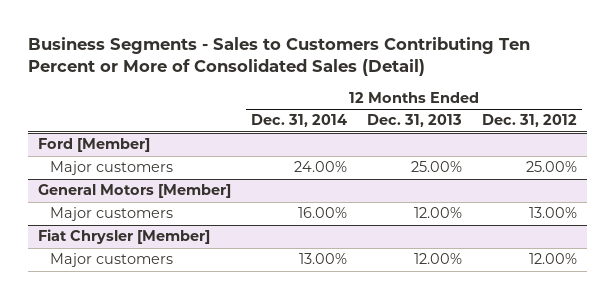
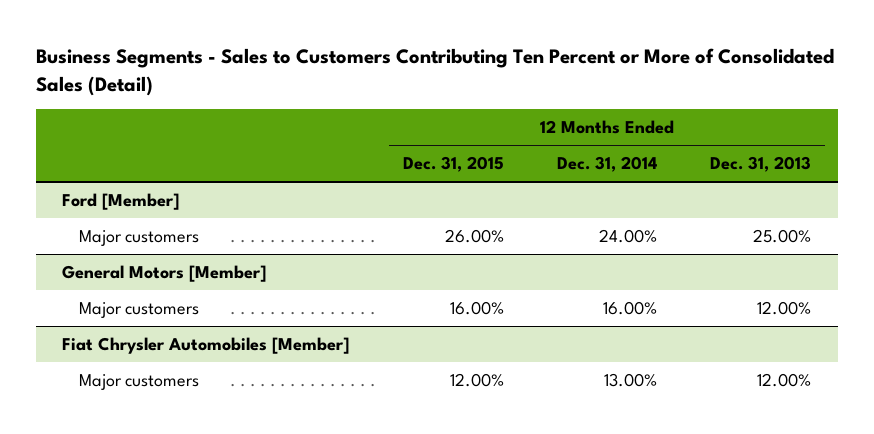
[481,114,577,128] Dec. 31, 2012 -> none
none -> [402,156,504,173] Dec. 31, 2015
[37,229,210,245] Fiat Chrysler [Member] -> [62,336,350,354] Fiat Chrysler Automobiles [Member]

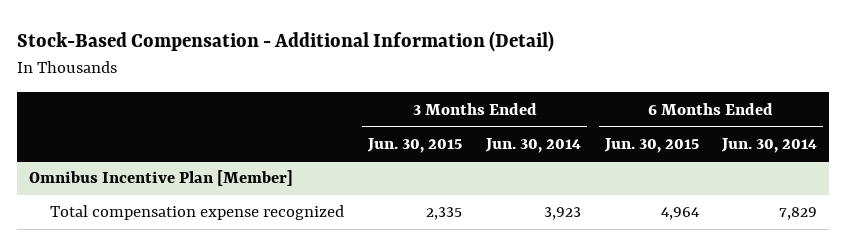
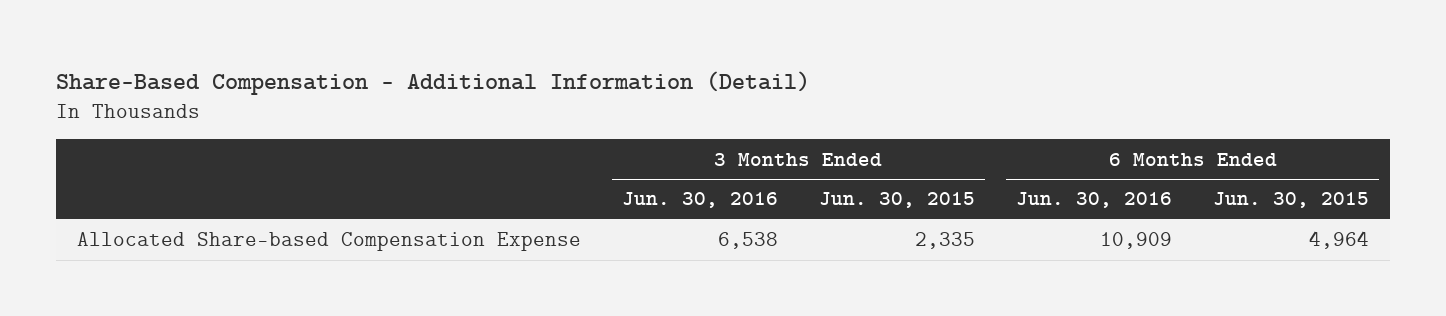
[17,31,555,53] Stock-Based Compensation - Additional Information (Detail) -> [56,71,811,96] Share-Based Compensation - Additional Information (Detail)
[484,137,581,153] Jun. 30, 2014 -> none
[721,137,818,153] Jun. 30, 2014 -> none
none -> [621,192,778,209] Jun. 30, 2016
none -> [1016,192,1173,209] Jun. 30, 2016
[29,170,294,187] Omnibus Incentive Plan [Member] -> none
[50,205,345,221] Total compensation expense recognized -> [76,232,581,252] Allocated Share-based Compensation Expense

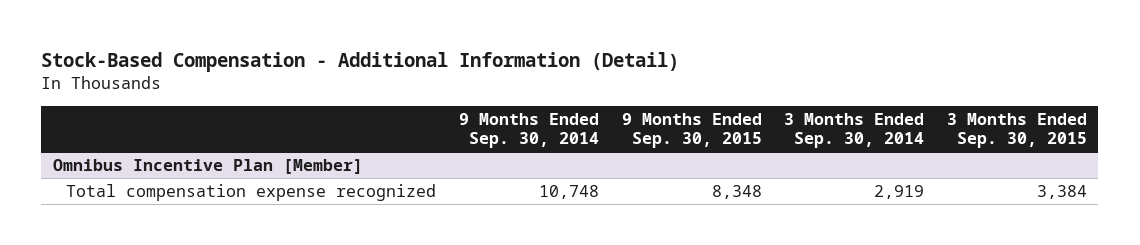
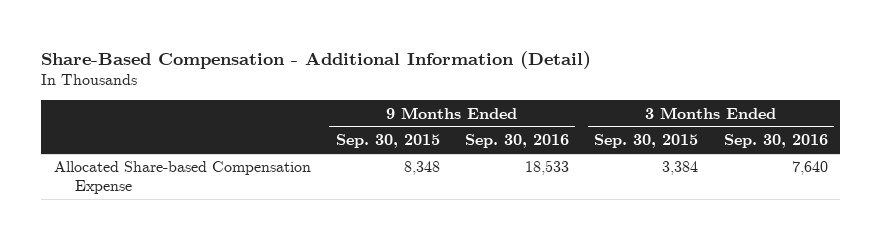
[41,52,680,73] Stock-Based Compensation - Additional Information (Detail) -> [40,50,591,69] Share-Based Compensation - Additional Information (Detail)
[458,112,599,148] 9 Months Ended Sep. 30, 2014 -> none
[784,112,925,148] 3 Months Ended Sep. 30, 2014 -> none
none -> [465,134,570,149] Sep. 30, 2016
none -> [723,134,828,149] Sep. 30, 2016
[52,159,363,175] Omnibus Incentive Plan [Member] -> none
[66,184,437,202] Total compensation expense recognized -> [53,161,311,195] Allocated Share-based Compensation Expense

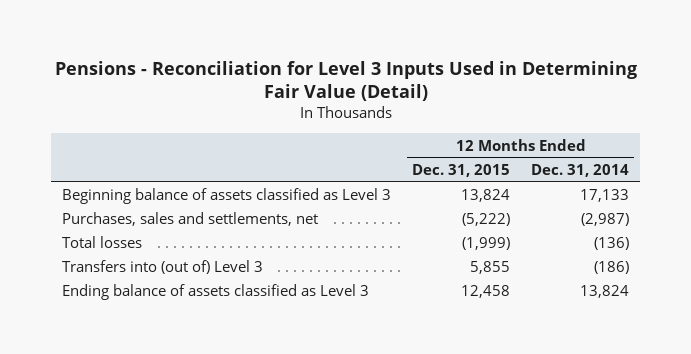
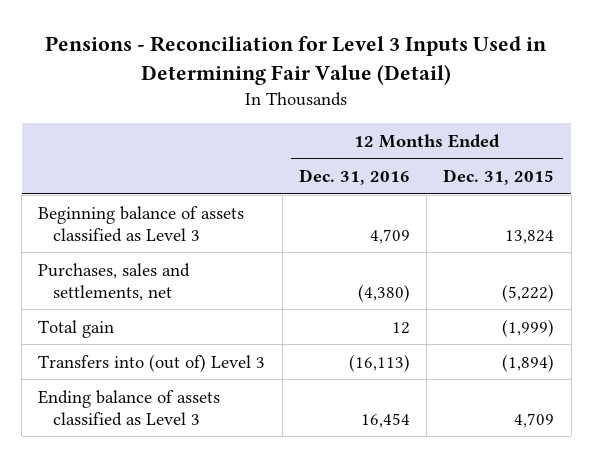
[531,163,630,177] Dec. 31, 2014 -> none
none -> [298,169,410,186] Dec. 31, 2016
[61,236,142,249] Total losses -> [38,319,115,338] Total gain
[470,261,511,275] 5,855 -> [502,353,555,372] (1,894)
[461,285,511,299] 12,458 -> [514,412,555,428] 4,709

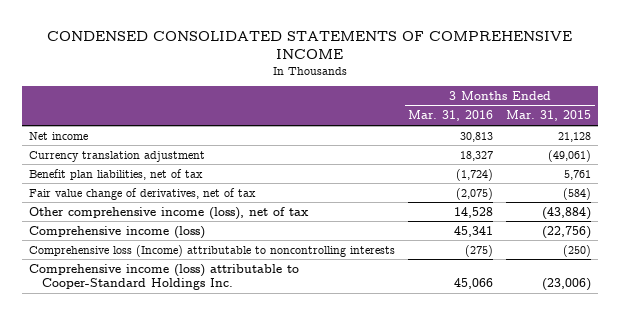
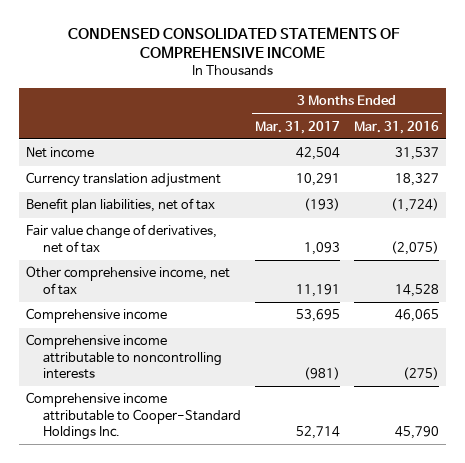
[506,110,592,122] Mar. 31, 2015 -> none
none -> [255,120,341,134] Mar. 31, 2017
[460,131,494,142] 30,813 -> [394,147,439,161] 31,537
[28,206,309,220] Other comprehensive income (loss), net of tax -> [26,266,231,295] Other comprehensive income, net of tax
[28,225,205,239] Comprehensive income (loss) -> [26,308,168,324] Comprehensive income
[454,225,494,237] 45,341 -> [394,309,439,323] 46,065
[28,244,395,257] Comprehensive loss (Income) attributable to noncontrolling interests -> [26,334,223,379] Comprehensive income attributable to noncontrolling interests
[28,263,299,291] Comprehensive income (loss) attributable to Cooper-Standard Holdings Inc. -> [26,392,242,440] Comprehensive income attributable to Cooper-Standard Holdings Inc.
[454,278,494,290] 45,066 -> [394,425,439,439] 45,790

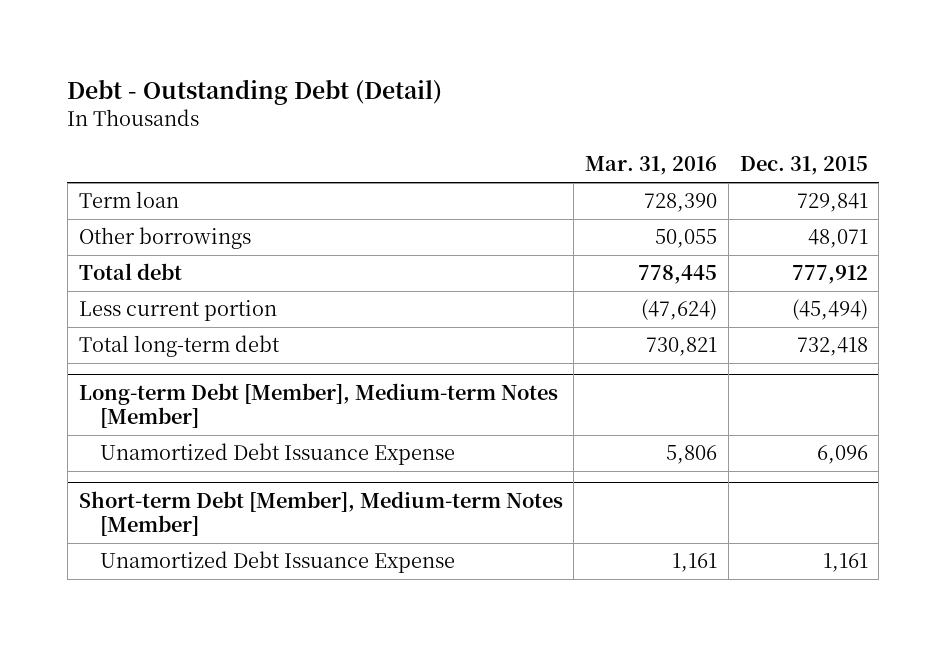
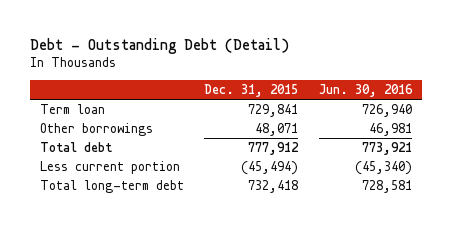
[585,156,718,176] Mar. 31, 2016 -> none
none -> [318,83,413,97] Jun. 30, 2016
[78,383,558,429] Long-term Debt [Member], Medium-term Notes [Member] -> none
[100,443,456,466] Unamortized Debt Issuance Expense -> none
[78,491,563,537] Short-term Debt [Member], Medium-term Notes [Member] -> none
[100,551,456,574] Unamortized Debt Issuance Expense -> none

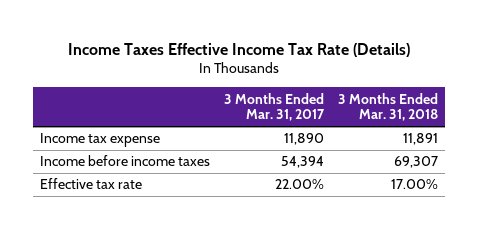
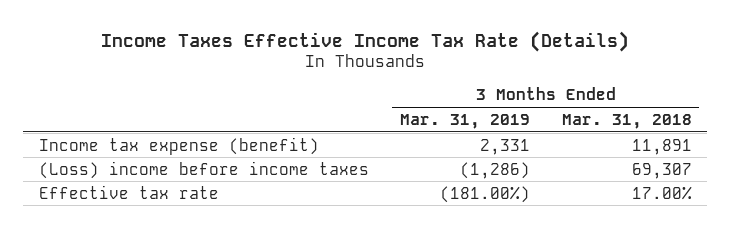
[224,92,326,122] 3 Months Ended Mar. 31, 2017 -> none
none -> [400,113,531,129] Mar. 31, 2019
[40,133,161,148] Income tax expense -> [38,136,319,155] Income tax expense (benefit)
[40,155,211,167] Income before income taxes -> [38,160,369,179] (Loss) income before income taxes

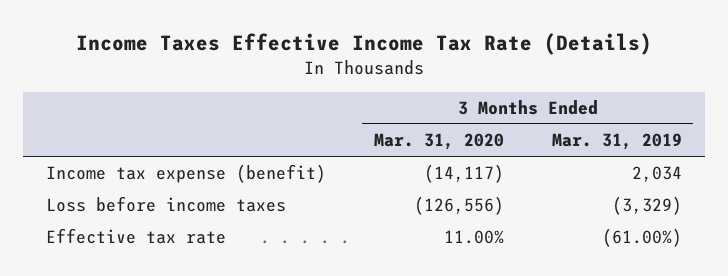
[561,113,692,129] Mar. 31, 2018 -> none
none -> [373,133,504,151] Mar. 31, 2020
[480,138,531,155] 2,331 -> [631,166,682,183] 2,034
[38,160,369,179] (Loss) income before income taxes -> [46,196,287,213] Loss before income taxes
[460,161,531,179] (1,286) -> [611,196,682,216] (3,329)
[440,185,531,203] (181.00%) -> [601,228,682,248] (61.00%)

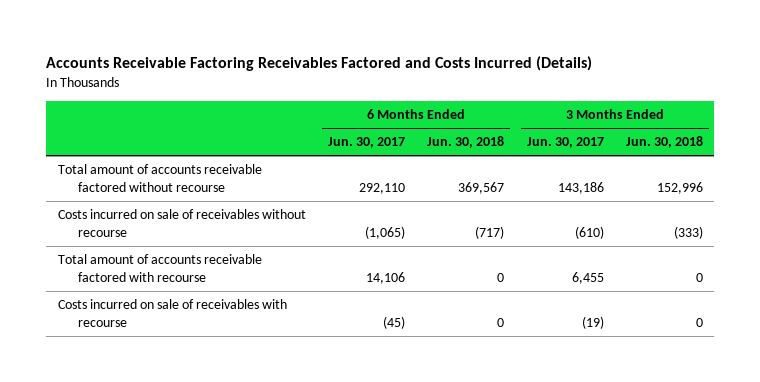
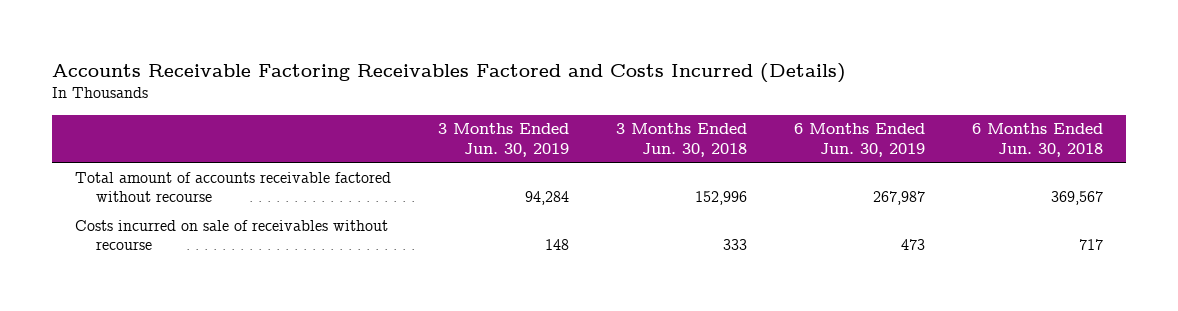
[327,137,405,149] Jun. 30, 2017 -> none
[526,137,604,149] Jun. 30, 2017 -> none
none -> [438,123,570,157] 3 Months Ended Jun. 30, 2019
none -> [793,123,925,157] 6 Months Ended Jun. 30, 2019
[57,254,262,282] Total amount of accounts receivable factored with recourse -> none
[57,299,287,327] Costs incurred on sale of receivables with recourse -> none
[475,225,505,239] (717) -> [1078,239,1103,251] 717
[673,225,703,239] (333) -> [723,239,748,251] 333

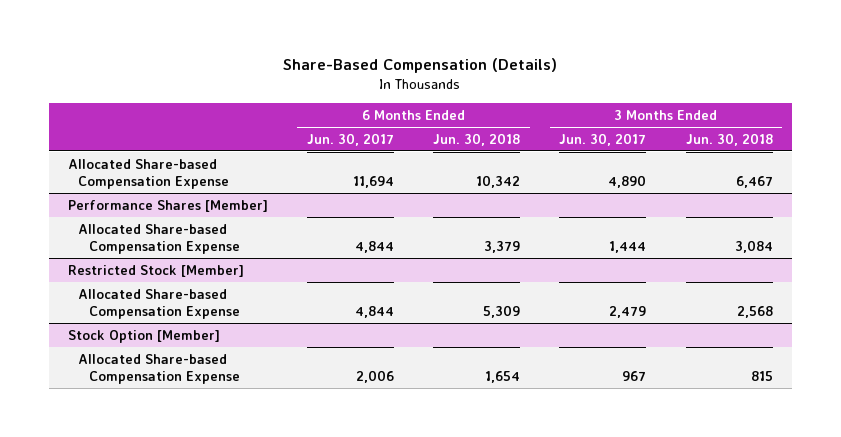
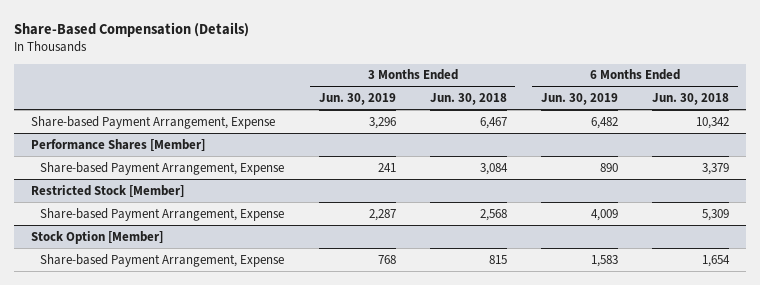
[307,132,395,146] Jun. 30, 2017 -> none
[559,132,647,146] Jun. 30, 2017 -> none
none -> [318,92,396,105] Jun. 30, 2019
none -> [540,92,618,105] Jun. 30, 2019
[68,158,230,189] Allocated Share-based Compensation Expense -> [30,115,275,129] Share-based Payment Arrangement, Expense
[78,223,240,254] Allocated Share-based Compensation Expense -> [40,161,285,175] Share-based Payment Arrangement, Expense
[78,288,240,319] Allocated Share-based Compensation Expense -> [40,207,285,221] Share-based Payment Arrangement, Expense
[78,353,240,384] Allocated Share-based Compensation Expense -> [40,253,285,267] Share-based Payment Arrangement, Expense

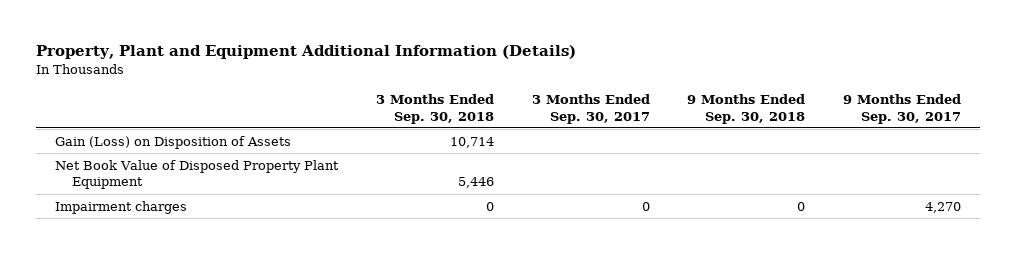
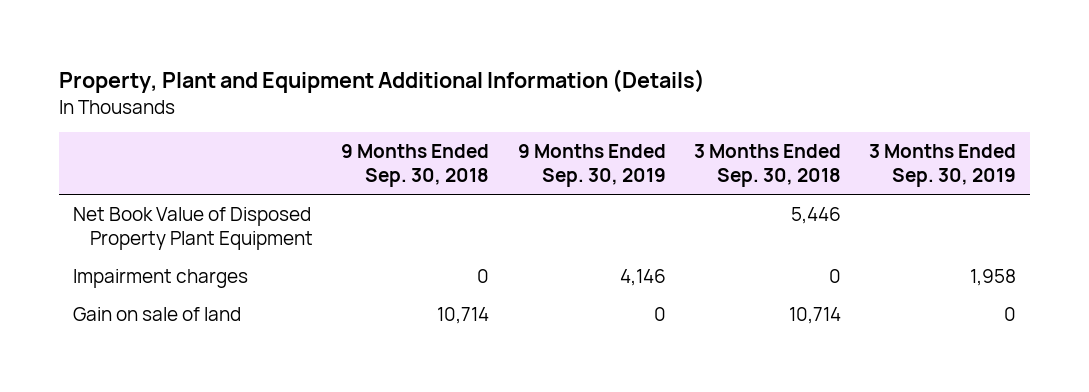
[531,93,650,124] 3 Months Ended Sep. 30, 2017 -> none
[843,93,962,124] 9 Months Ended Sep. 30, 2017 -> none
none -> [517,144,666,188] 9 Months Ended Sep. 30, 2019
none -> [869,144,1017,188] 3 Months Ended Sep. 30, 2019
[54,135,291,149] Gain (Loss) on Disposition of Assets -> none
none -> [72,306,241,321] Gain on sale of land

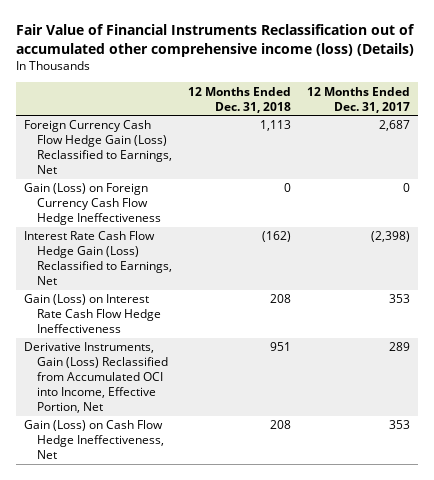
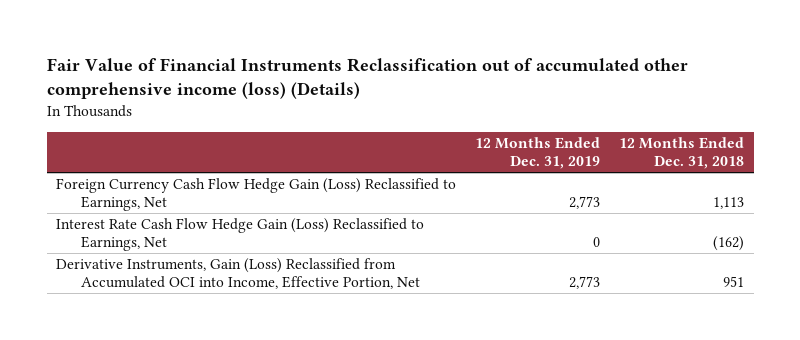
[306,86,410,113] 12 Months Ended Dec. 31, 2017 -> none
none -> [475,137,601,170] 12 Months Ended Dec. 31, 2019
[23,183,161,226] Gain (Loss) on Foreign Currency Cash Flow Hedge Ineffectiveness -> none
[23,294,161,334] Gain (Loss) on Interest Rate Cash Flow Hedge Ineffectiveness -> none
[23,420,164,460] Gain (Loss) on Cash Flow Hedge Ineffectiveness, Net -> none

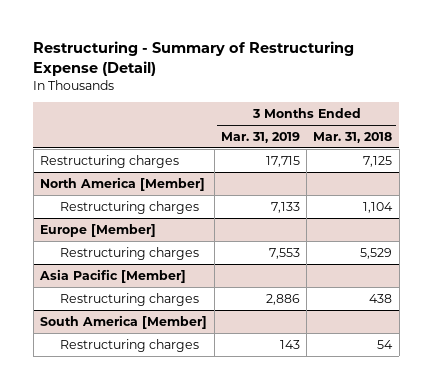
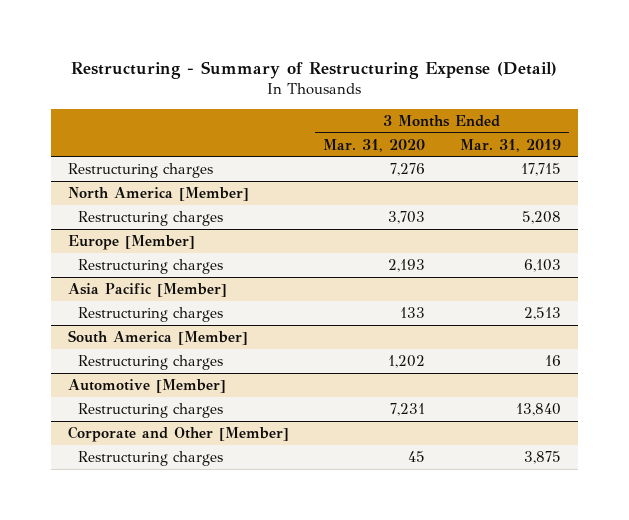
[313,131,393,143] Mar. 31, 2018 -> none
none -> [323,138,426,152] Mar. 31, 2020
[270,201,300,213] 7,133 -> [521,211,561,225] 5,208
[268,247,300,259] 7,553 -> [523,259,561,273] 6,103
[265,293,300,305] 2,886 -> [523,307,561,321] 2,513
[279,339,300,349] 143 -> [544,355,561,367] 16
none -> [67,379,226,394] Automotive [Member]
none -> [78,403,224,419] Restructuring charges
none -> [67,426,289,443] Corporate and Other [Member]
none -> [78,451,224,467] Restructuring charges

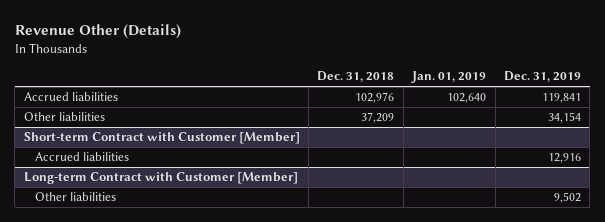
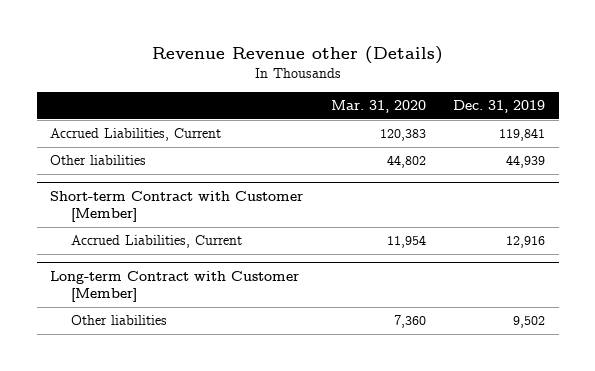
[14,24,181,40] Revenue Other (Details) -> [151,45,443,64] Revenue Revenue other (Details)
[317,71,395,83] Dec. 31, 2018 -> none
[411,71,487,84] Jan. 01, 2019 -> none
none -> [330,100,426,114] Mar. 31, 2020
[23,92,118,102] Accrued liabilities -> [50,128,222,142] Accrued Liabilities, Current
[548,112,582,124] 34,154 -> [506,155,546,169] 44,939
[34,152,129,162] Accrued liabilities -> [71,235,243,249] Accrued Liabilities, Current

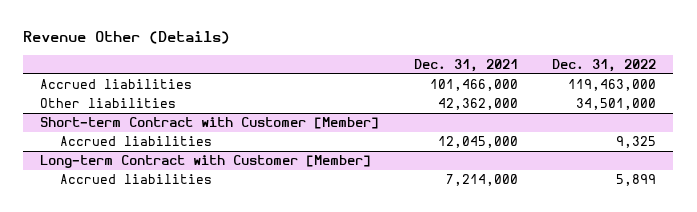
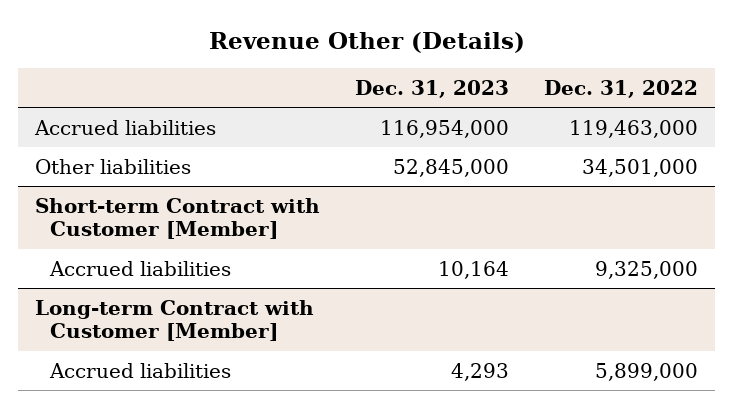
[413,58,518,72] Dec. 31, 2021 -> none
none -> [355,80,510,99] Dec. 31, 2023
[616,136,657,149] 9,325 -> [594,260,698,279] 9,325,000
[616,174,657,187] 5,899 -> [594,362,698,381] 5,899,000

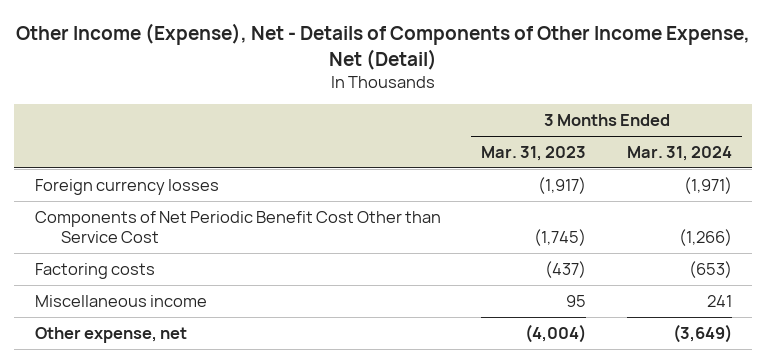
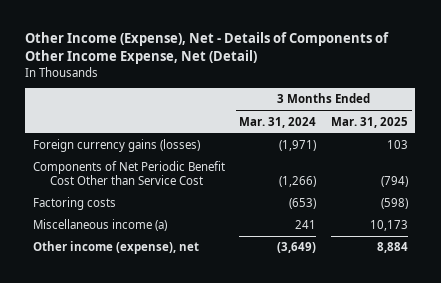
[481,146,587,162] Mar. 31, 2023 -> none
none -> [330,116,408,128] Mar. 31, 2025
[34,178,219,195] Foreign currency losses -> [32,139,200,153] Foreign currency gains (losses)
[34,294,207,307] Miscellaneous income -> [32,219,167,232] Miscellaneous income (a)
[34,326,187,343] Other expense, net -> [32,241,199,255] Other income (expense), net

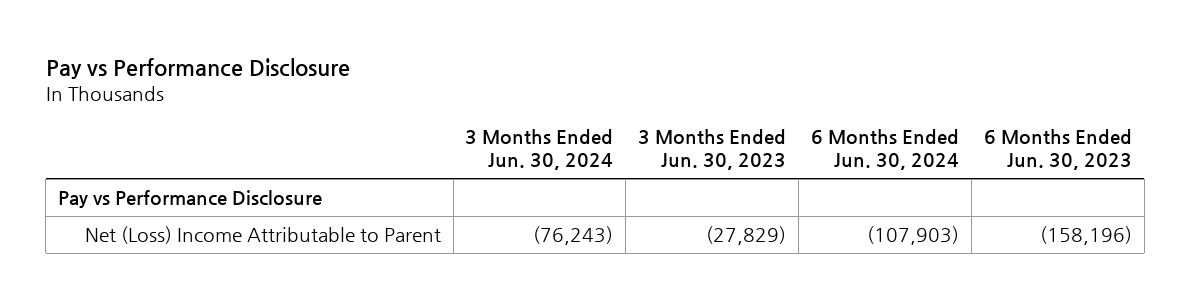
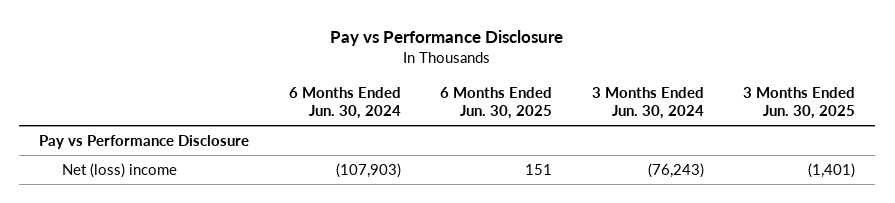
[638,129,787,171] 3 Months Ended Jun. 30, 2023 -> none
[983,129,1132,171] 6 Months Ended Jun. 30, 2023 -> none
none -> [440,86,553,119] 6 Months Ended Jun. 30, 2025
none -> [743,86,856,119] 3 Months Ended Jun. 30, 2025
[84,225,441,244] Net (Loss) Income Attributable to Parent -> [62,162,178,178] Net (loss) income

